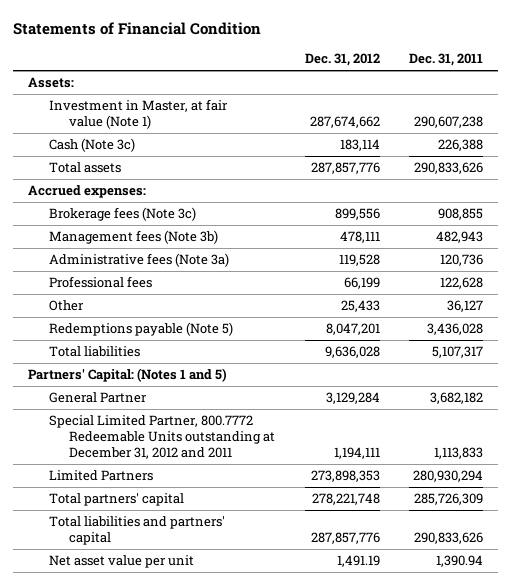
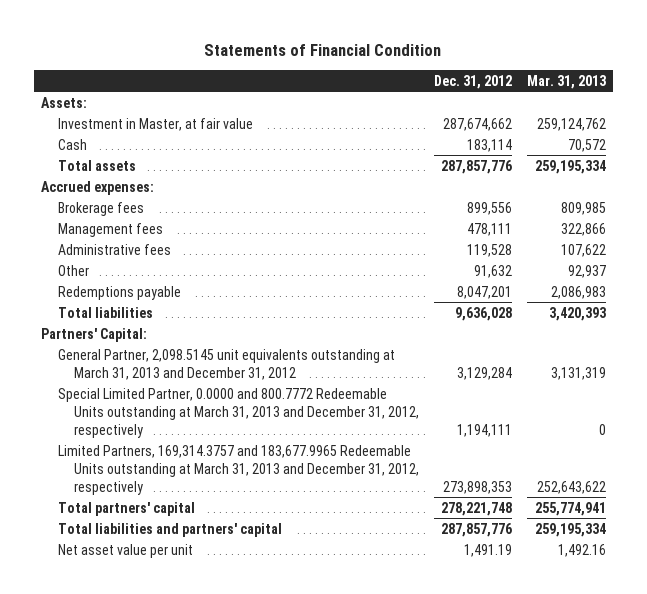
[409,53,484,67] Dec. 31, 2011 -> none
none -> [526,74,606,89] Mar. 31, 2013
[48,99,228,130] Investment in Master, at fair value (Note 1) -> [57,117,253,131] Investment in Master, at fair value
[48,138,135,153] Cash (Note 3c) -> [57,138,87,150] Cash
[48,276,152,289] Professional fees -> none
[48,207,196,222] Brokerage fees (Note 3c) -> [57,201,144,216] Brokerage fees
[48,230,218,245] Management fees (Note 3b) -> [57,222,163,237] Management fees
[48,253,229,268] Administrative fees (Note 3a) -> [57,243,171,255] Administrative fees
[340,300,380,313] 25,433 -> [473,264,512,278] 91,632
[48,322,233,337] Redemptions payable (Note 5) -> [57,285,181,300] Redemptions payable
[28,368,228,383] Partners' Capital: (Notes 1 and 5) -> [41,327,148,342] Partners' Capital:
[48,392,147,404] General Partner -> [57,348,395,380] General Partner, 2,098.5145 unit equivalents outstanding at March 31, 2013 and December 31, 2012
[48,415,275,460] Special Limited Partner, 800.7772 Redeemable Units outstanding at December 31, 2012 and 2011 -> [57,387,420,438] Special Limited Partner, 0.0000 and 800.7772 Redeemable Units outstanding at March 31, 2013 and December 31, 2012, respectively
[48,470,153,482] Limited Partners -> [57,444,420,495] Limited Partners, 169,314.3757 and 183,677.9965 Redeemable Units outstanding at March 31, 2013 and December 31, 2012, respectively

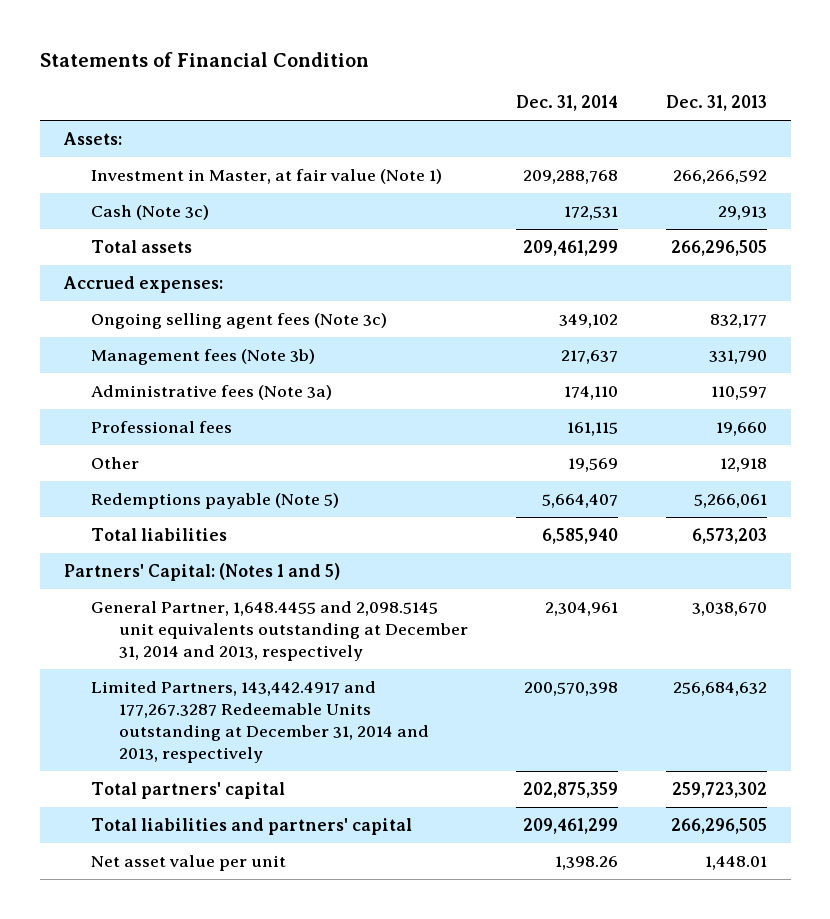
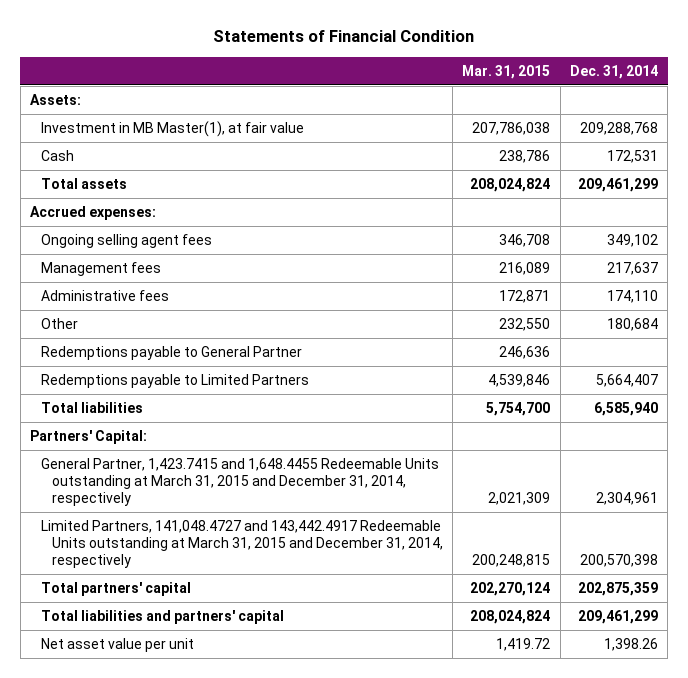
[665,95,767,112] Dec. 31, 2013 -> none
none -> [462,64,551,79] Mar. 31, 2015
[91,168,443,184] Investment in Master, at fair value (Note 1) -> [40,121,304,138] Investment in MB Master(1), at fair value
[91,204,210,220] Cash (Note 3c) -> [40,150,74,162] Cash
[91,420,233,433] Professional fees -> none
[91,312,388,329] Ongoing selling agent fees (Note 3c) -> [40,234,212,249] Ongoing selling agent fees
[91,348,316,365] Management fees (Note 3b) -> [40,262,161,277] Management fees
[91,384,333,400] Administrative fees (Note 3a) -> [40,290,169,302] Administrative fees
[567,457,618,472] 19,569 -> [607,318,659,332] 180,684
none -> [40,346,302,361] Redemptions payable to General Partner
[91,492,340,509] Redemptions payable (Note 5) -> [40,374,309,389] Redemptions payable to Limited Partners
[63,562,340,581] Partners' Capital: (Notes 1 and 5) -> [30,430,148,445] Partners' Capital:
[91,600,469,662] General Partner, 1,648.4455 and 2,098.5145 unit equivalents outstanding at December 31, 2014 and 2013, respectively -> [40,458,439,507] General Partner, 1,423.7415 and 1,648.4455 Redeemable Units outstanding at March 31, 2015 and December 31, 2014, respectively
[91,680,430,764] Limited Partners, 143,442.4917 and 177,267.3287 Redeemable Units outstanding at December 31, 2014 and 2013, respectively -> [40,520,443,569] Limited Partners, 141,048.4727 and 143,442.4917 Redeemable Units outstanding at March 31, 2015 and December 31, 2014, respectively

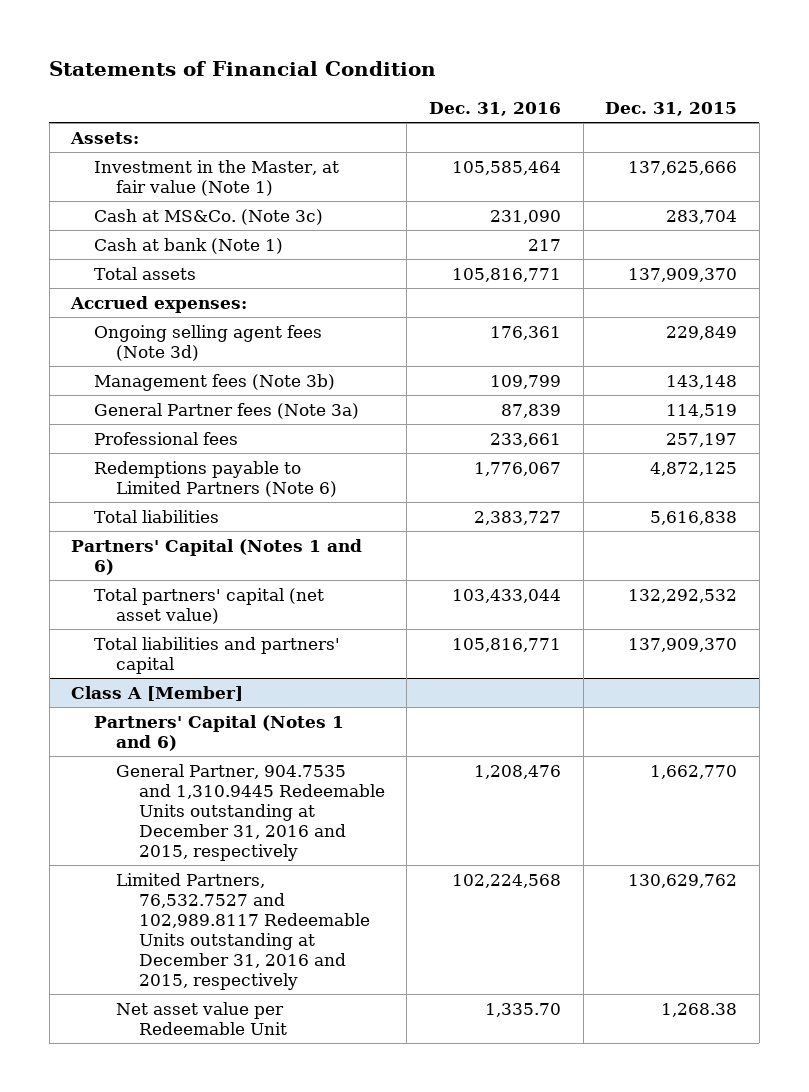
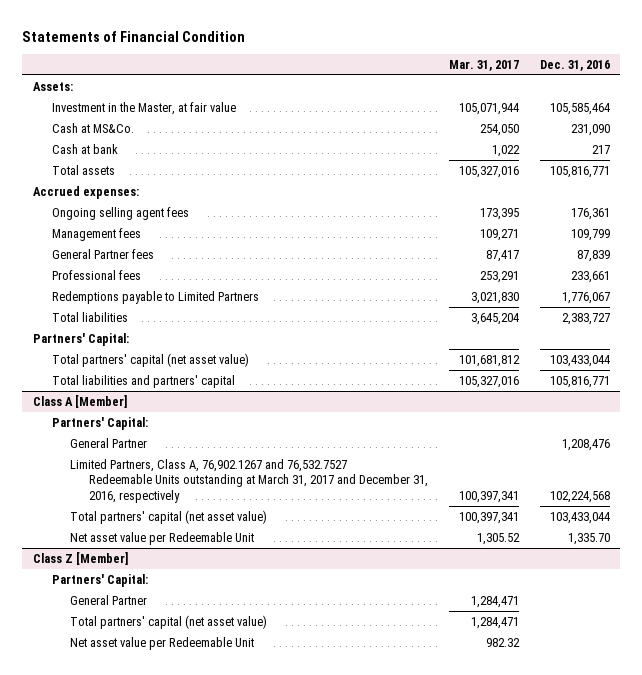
[605,101,738,116] Dec. 31, 2015 -> none
none -> [448,60,519,72] Mar. 31, 2017
[93,159,339,196] Investment in the Master, at fair value (Note 1) -> [51,101,236,115] Investment in the Master, at fair value
[93,208,323,225] Cash at MS&Co. (Note 3c) -> [51,122,134,133] Cash at MS&Co.
[93,237,283,254] Cash at bank (Note 1) -> [51,143,118,154] Cash at bank
[93,324,322,361] Ongoing selling agent fees (Note 3d) -> [51,206,189,220] Ongoing selling agent fees
[93,373,335,391] Management fees (Note 3b) -> [51,227,141,241] Management fees
[93,402,359,419] General Partner fees (Note 3a) -> [51,248,154,259] General Partner fees
[93,460,338,497] Redemptions payable to Limited Partners (Note 6) -> [51,290,259,304] Redemptions payable to Limited Partners
[71,538,363,575] Partners' Capital (Notes 1 and 6) -> [32,332,129,346] Partners' Capital:
[93,714,344,751] Partners' Capital (Notes 1 and 6) -> [51,416,148,430] Partners' Capital:
[116,763,385,861] General Partner, 904.7535 and 1,310.9445 Redeemable Units outstanding at December 31, 2016 and 2015, respectively -> [70,437,148,448] General Partner
[116,872,370,991] Limited Partners, 76,532.7527 and 102,989.8117 Redeemable Units outstanding at December 31, 2016 and 2015, respectively -> [70,458,429,503] Limited Partners, Class A, 76,902.1267 and 76,532.7527 Redeemable Units outstanding at March 31, 2017 and December 31, 2016, respectively
none -> [70,509,268,524] Total partners' capital (net asset value)
none -> [32,551,128,565] Class Z [Member]
none -> [51,573,148,587] Partners' Capital:
none -> [70,594,148,605] General Partner
none -> [70,614,268,629] Total partners' capital (net asset value)
none -> [70,636,255,650] Net asset value per Redeemable Unit

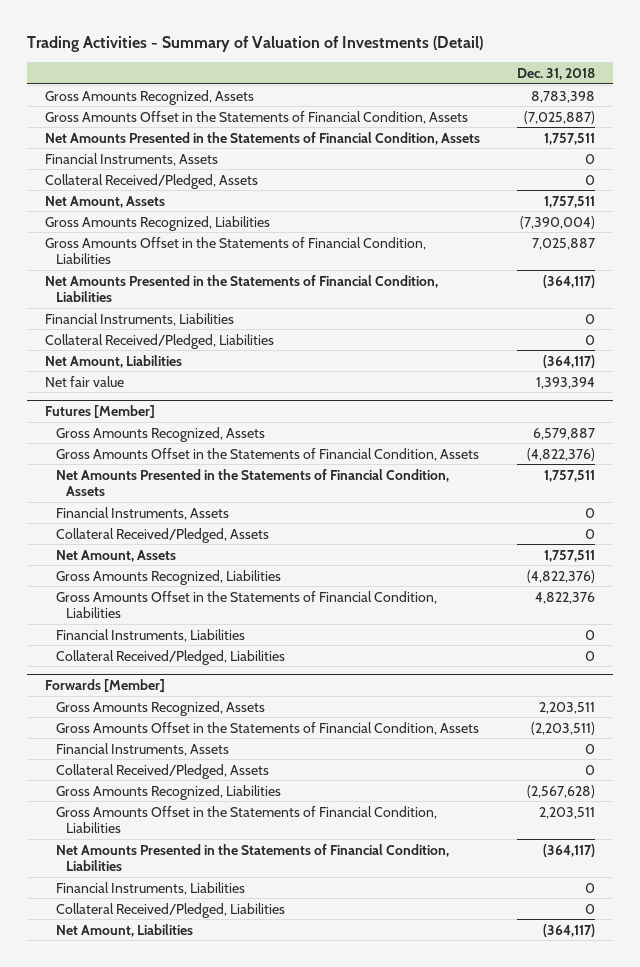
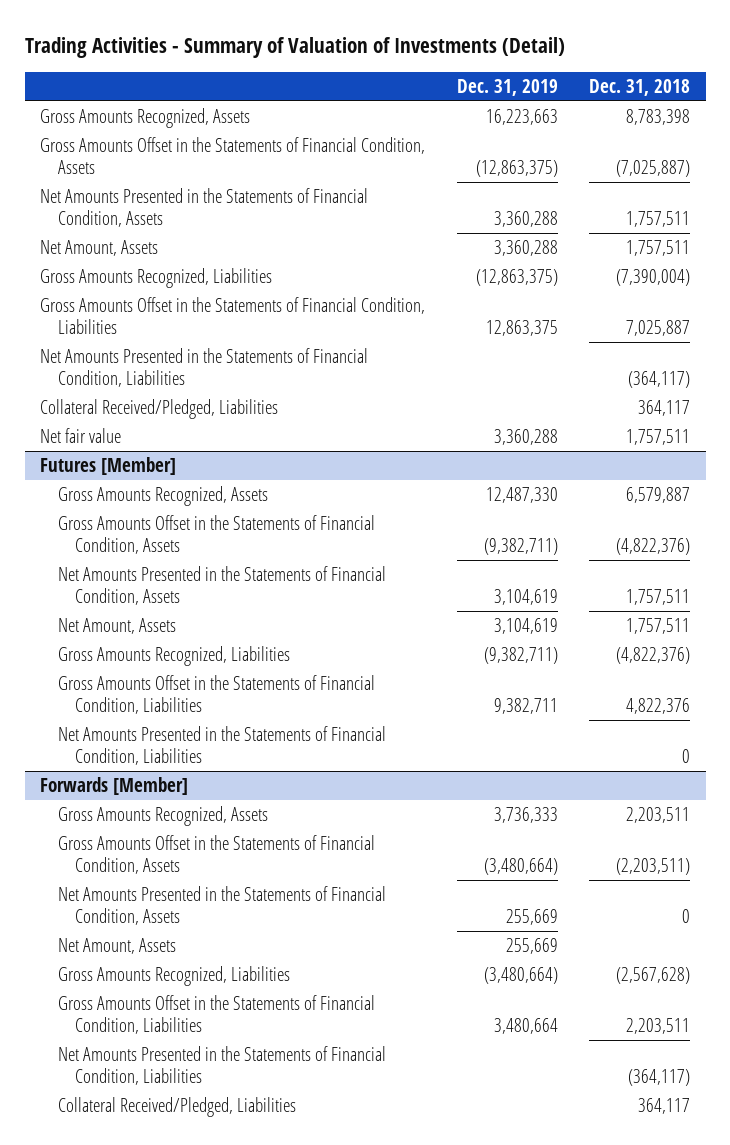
none -> [456,78,558,96] Dec. 31, 2019
[44,152,218,166] Financial Instruments, Assets -> none
[44,173,258,189] Collateral Received/Pledged, Assets -> none
[44,312,234,326] Financial Instruments, Liabilities -> none
[44,354,182,368] Net Amount, Liabilities -> none
[584,334,595,345] 0 -> [637,400,690,417] 364,117
[535,376,595,389] 1,393,394 -> [625,429,690,446] 1,757,511
[55,506,229,520] Financial Instruments, Assets -> none
[55,527,269,543] Collateral Received/Pledged, Assets -> none
[55,628,245,642] Financial Instruments, Liabilities -> none
[55,649,285,665] Collateral Received/Pledged, Liabilities -> none
none -> [57,726,386,766] Net Amounts Presented in the Statements of Financial Condition, Liabilities
[55,742,229,756] Financial Instruments, Assets -> none
[55,763,269,779] Collateral Received/Pledged, Assets -> none
none -> [57,886,386,926] Net Amounts Presented in the Statements of Financial Condition, Assets
none -> [57,938,176,955] Net Amount, Assets
[55,881,245,895] Financial Instruments, Liabilities -> none
[55,923,193,937] Net Amount, Liabilities -> none
[584,903,595,914] 0 -> [637,1098,690,1115] 364,117

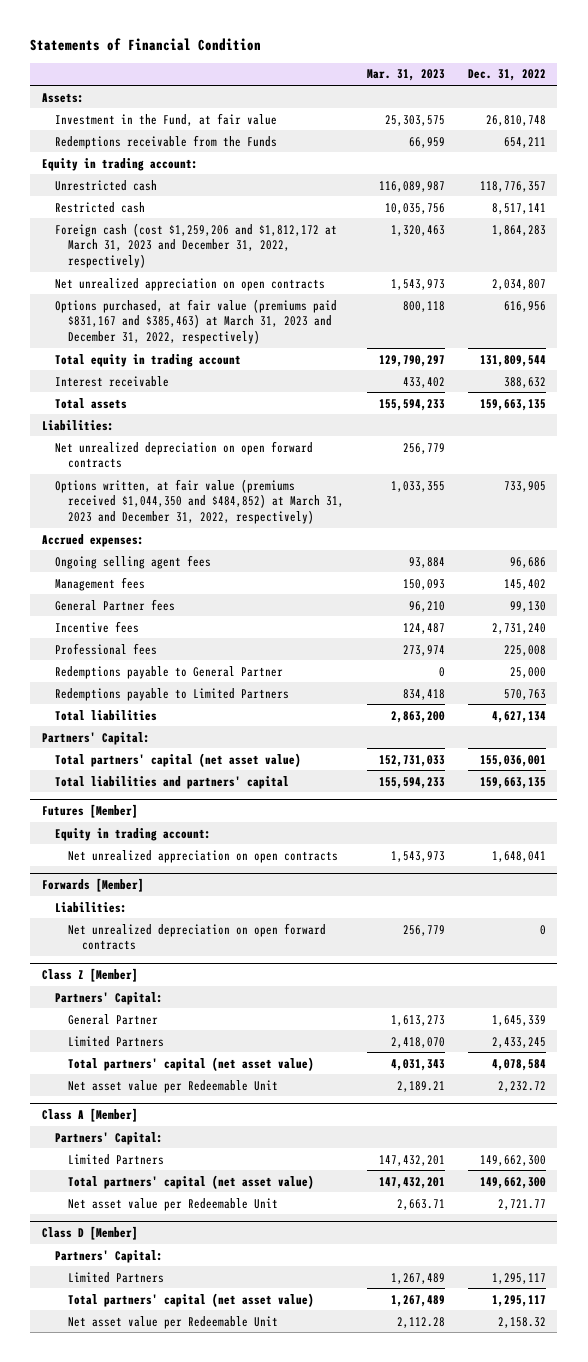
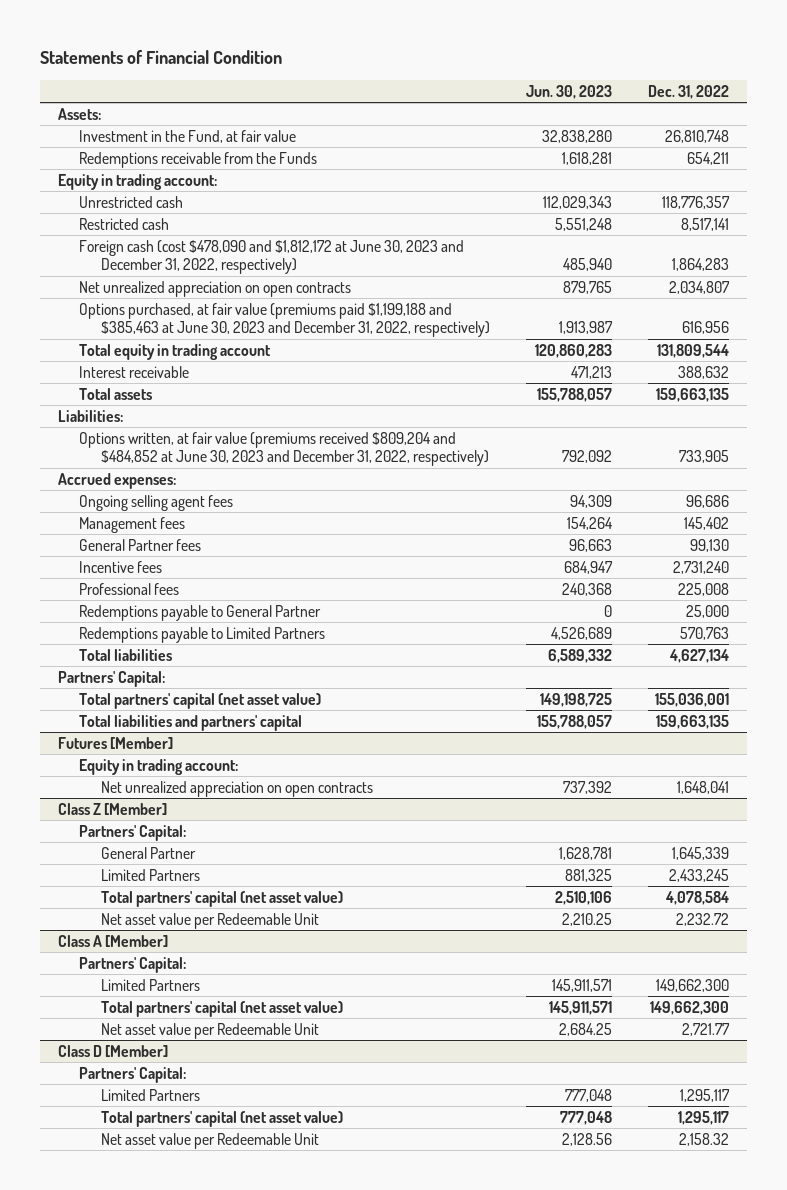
[367,69,446,82] Mar. 31, 2023 -> none
none -> [525,84,612,99] Jun. 30, 2023
[54,222,337,268] Foreign cash (cost $1,259,206 and $1,812,172 at March 31, 2023 and December 31, 2022, respectively) -> [79,239,465,275] Foreign cash (cost $478,090 and $1,812,172 at June 30, 2023 and December 31, 2022, respectively)
[54,298,337,344] Options purchased, at fair value (premiums paid $831,167 and $385,463) at March 31, 2023 and December 31, 2022, respectively) -> [79,302,490,338] Options purchased, at fair value (premiums paid $1,199,188 and $385,463 at June 30, 2023 and December 31, 2022, respectively)
[54,440,313,469] Net unrealized depreciation on open forward contracts -> none
[54,478,345,524] Options written, at fair value (premiums received $1,044,350 and $484,852) at March 31, 2023 and December 31, 2022, respectively) -> [79,431,489,467] Options written, at fair value (premiums received $809,204 and $484,852 at June 30, 2023 and December 31, 2022, respectively)
[41,878,144,893] Forwards [Member] -> none
[54,901,127,913] Liabilities: -> none
[68,922,327,951] Net unrealized depreciation on open forward contracts -> none

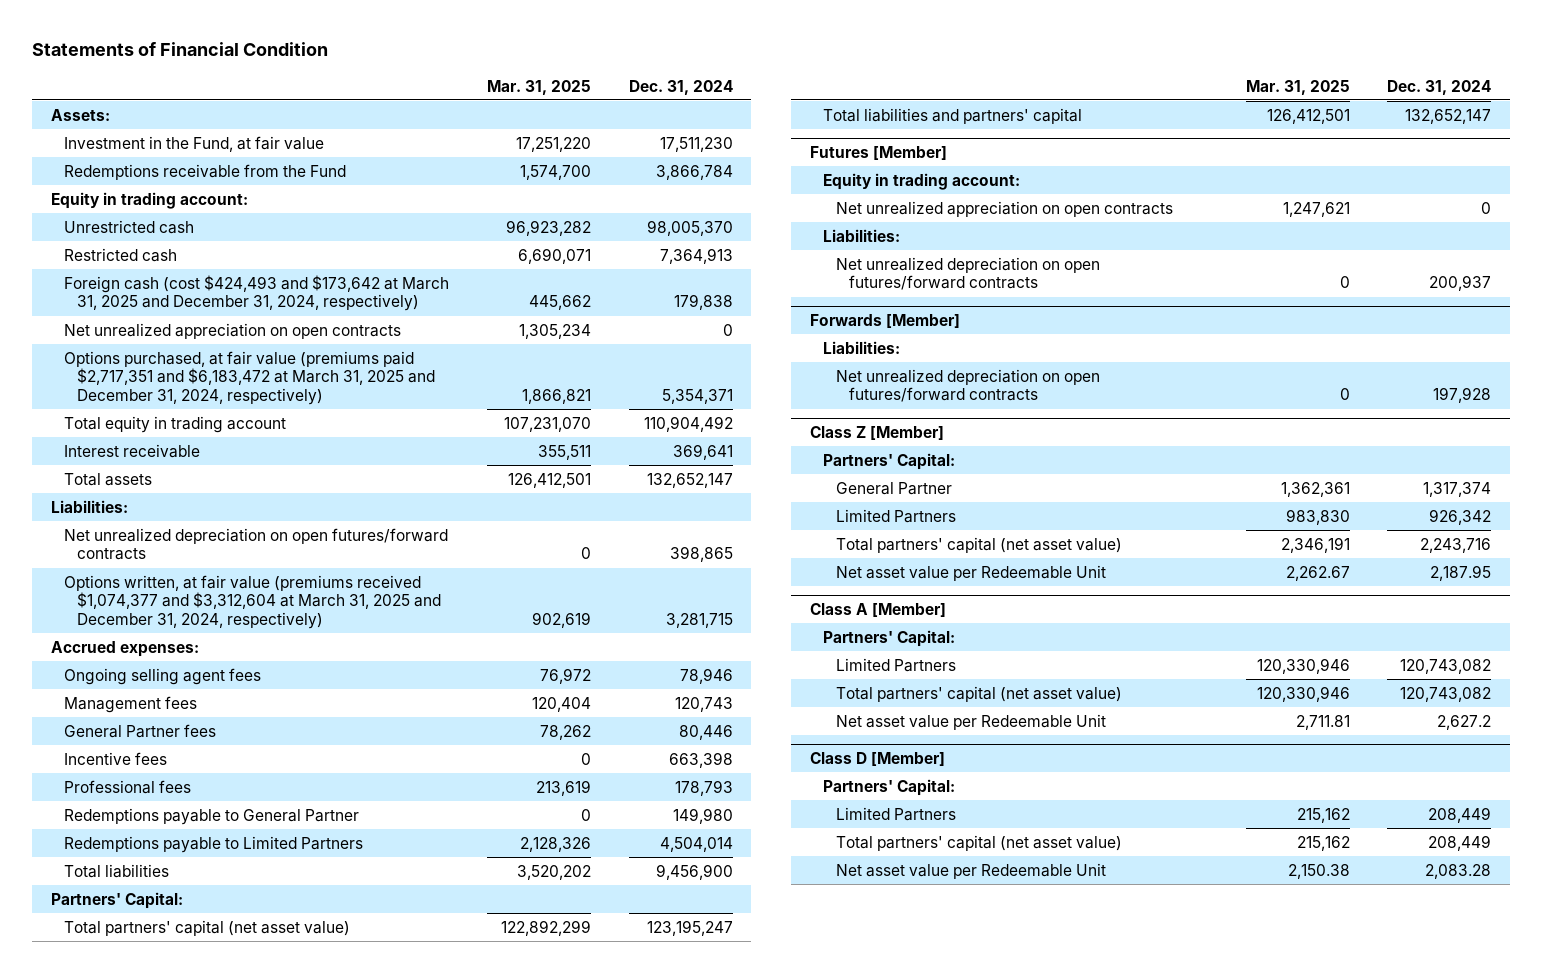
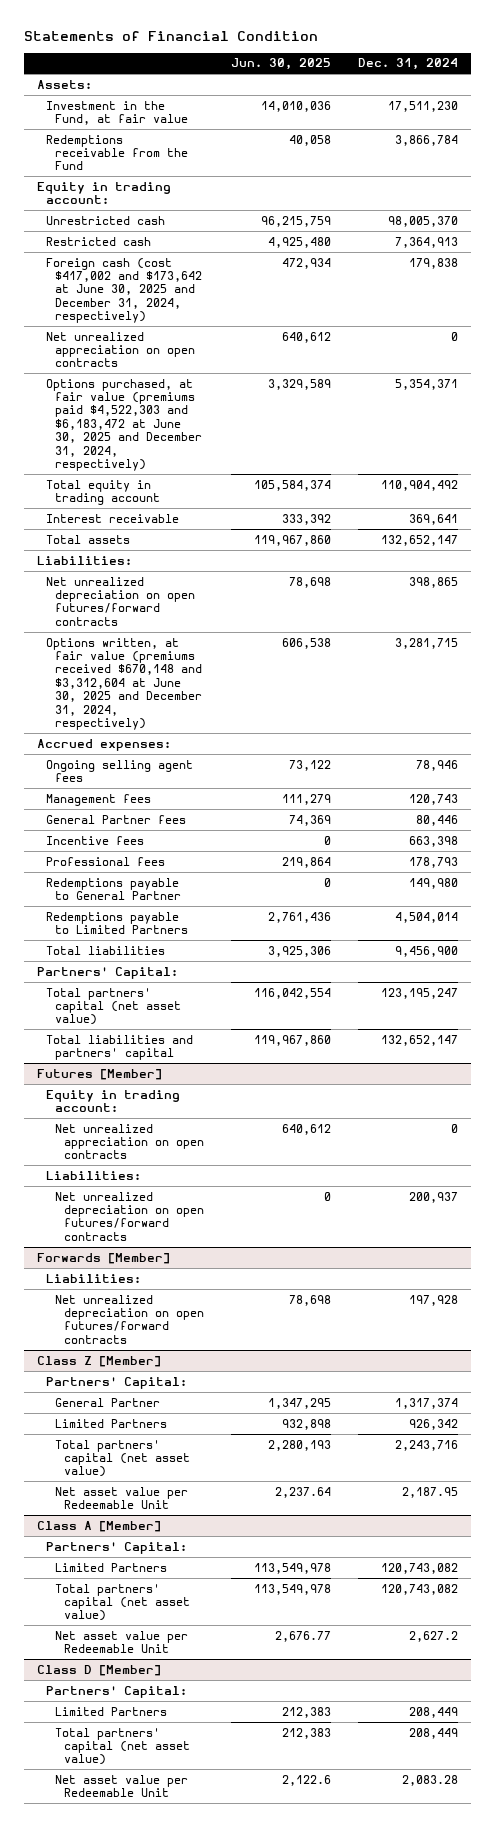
[486,79,591,95] Mar. 31, 2025 -> none
none -> [230,58,331,71] Jun. 30, 2025
[63,274,449,312] Foreign cash (cost $424,493 and $173,642 at March 31, 2025 and December 31, 2024, respectively) -> [46,257,203,324] Foreign cash (cost $417,002 and $173,642 at June 30, 2025 and December 31, 2024, respectively)
[63,350,435,406] Options purchased, at fair value (premiums paid $2,717,351 and $6,183,472 at March 31, 2025 and December 31, 2024, respectively) -> [46,378,203,472] Options purchased, at fair value (premiums paid $4,522,303 and $6,183,472 at June 30, 2025 and December 31, 2024, respectively)
[63,574,441,630] Options written, at fair value (premiums received $1,074,377 and $3,312,604 at March 31, 2025 and December 31, 2024, respectively) -> [46,637,203,731] Options written, at fair value (premiums received $670,148 and $3,312,604 at June 30, 2025 and December 31, 2024, respectively)

